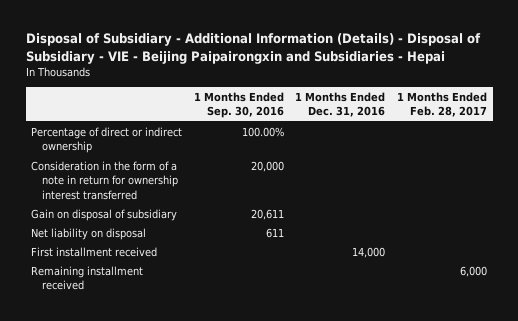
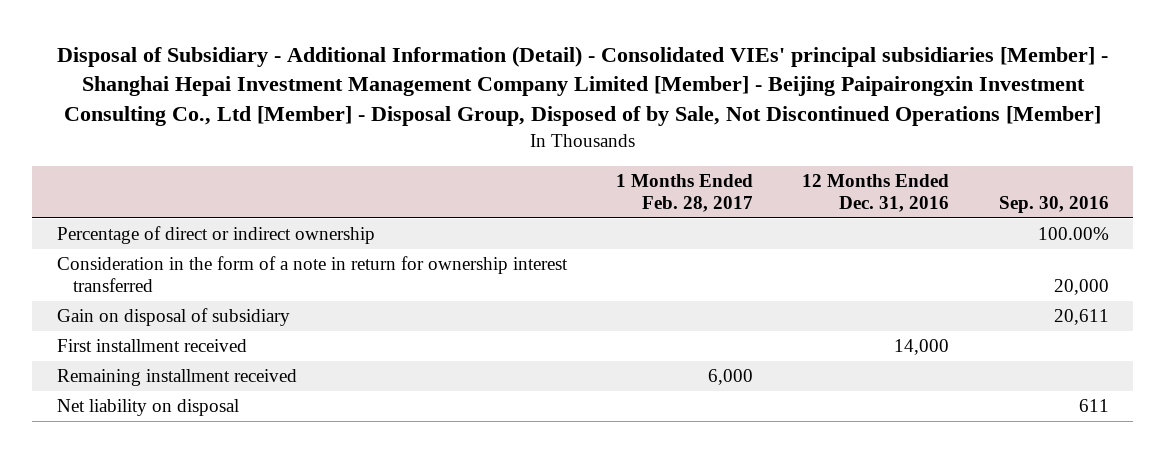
[25,33,481,64] Disposal of Subsidiary - Additional Information (Details) - Disposal of Subsidiary - VIE - Beijing Paipairongxin and Subsidiaries - Hepai -> [56,45,1108,127] Disposal of Subsidiary - Additional Information (Detail) - Consolidated VIEs' principal subsidiaries [Member] - Shanghai Hepai Investment Management Company Limited [Member] - Beijing Paipairongxin Investment Consulting Co., Ltd [Member] - Disposal Group, Disposed of by Sale, Not Discontinued Operations [Member]
[193,91,284,119] 1 Months Ended Sep. 30, 2016 -> none
[295,91,386,118] 1 Months Ended Dec. 31, 2016 -> none
none -> [802,174,950,213] 12 Months Ended Dec. 31, 2016
none -> [998,196,1109,214] Sep. 30, 2016
[31,227,147,240] Net liability on disposal -> [56,399,239,417] Net liability on disposal

